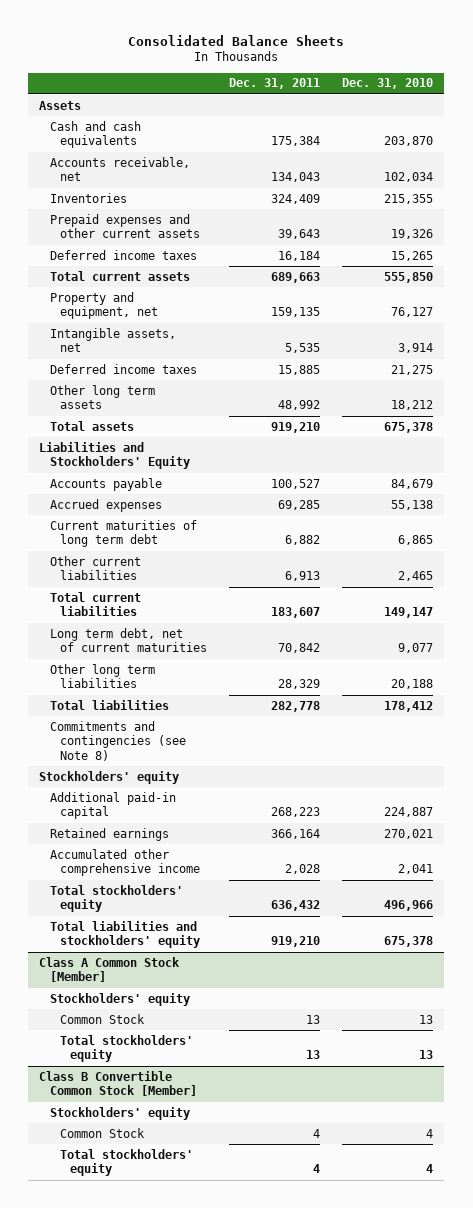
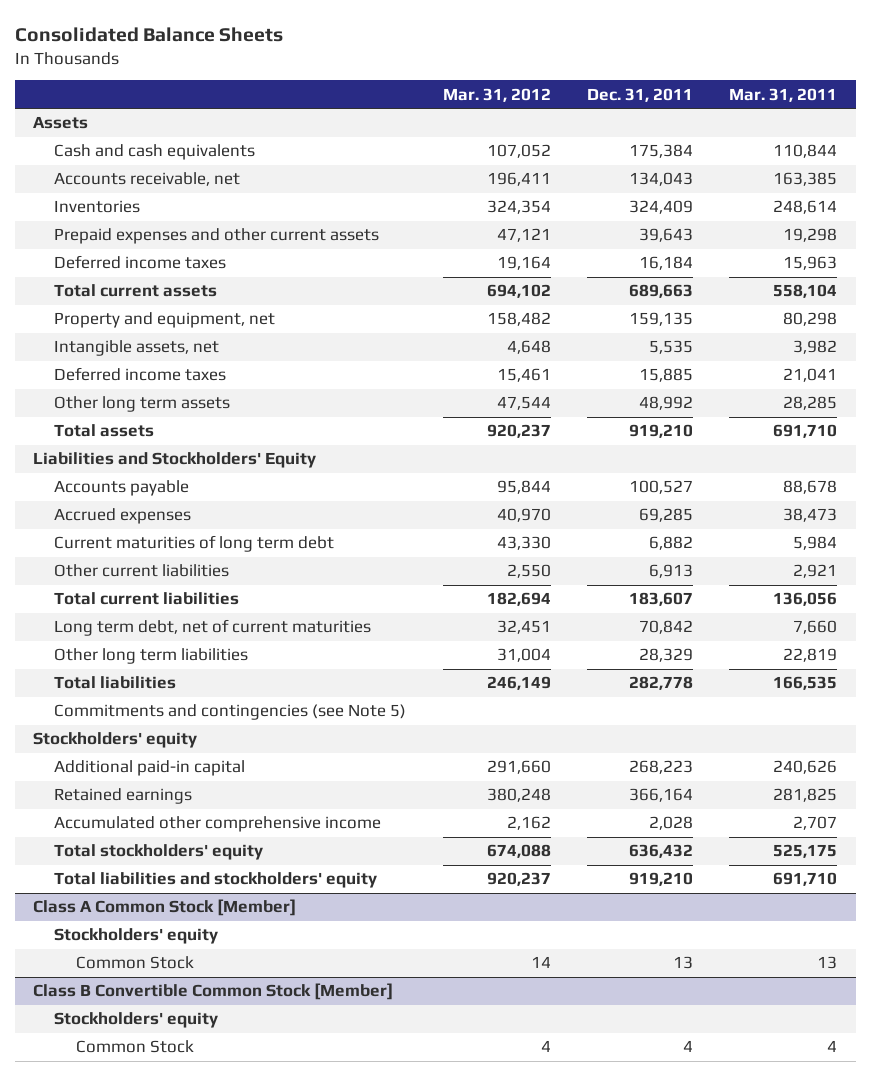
[342,78,434,90] Dec. 31, 2010 -> none
none -> [442,87,551,102] Mar. 31, 2012
none -> [729,87,838,102] Mar. 31, 2011
[49,720,186,762] Commitments and contingencies (see Note 8) -> [54,704,407,721] Commitments and contingencies (see Note 5)
[59,1034,193,1063] Total stockholders' equity -> none
[59,1148,193,1177] Total stockholders' equity -> none

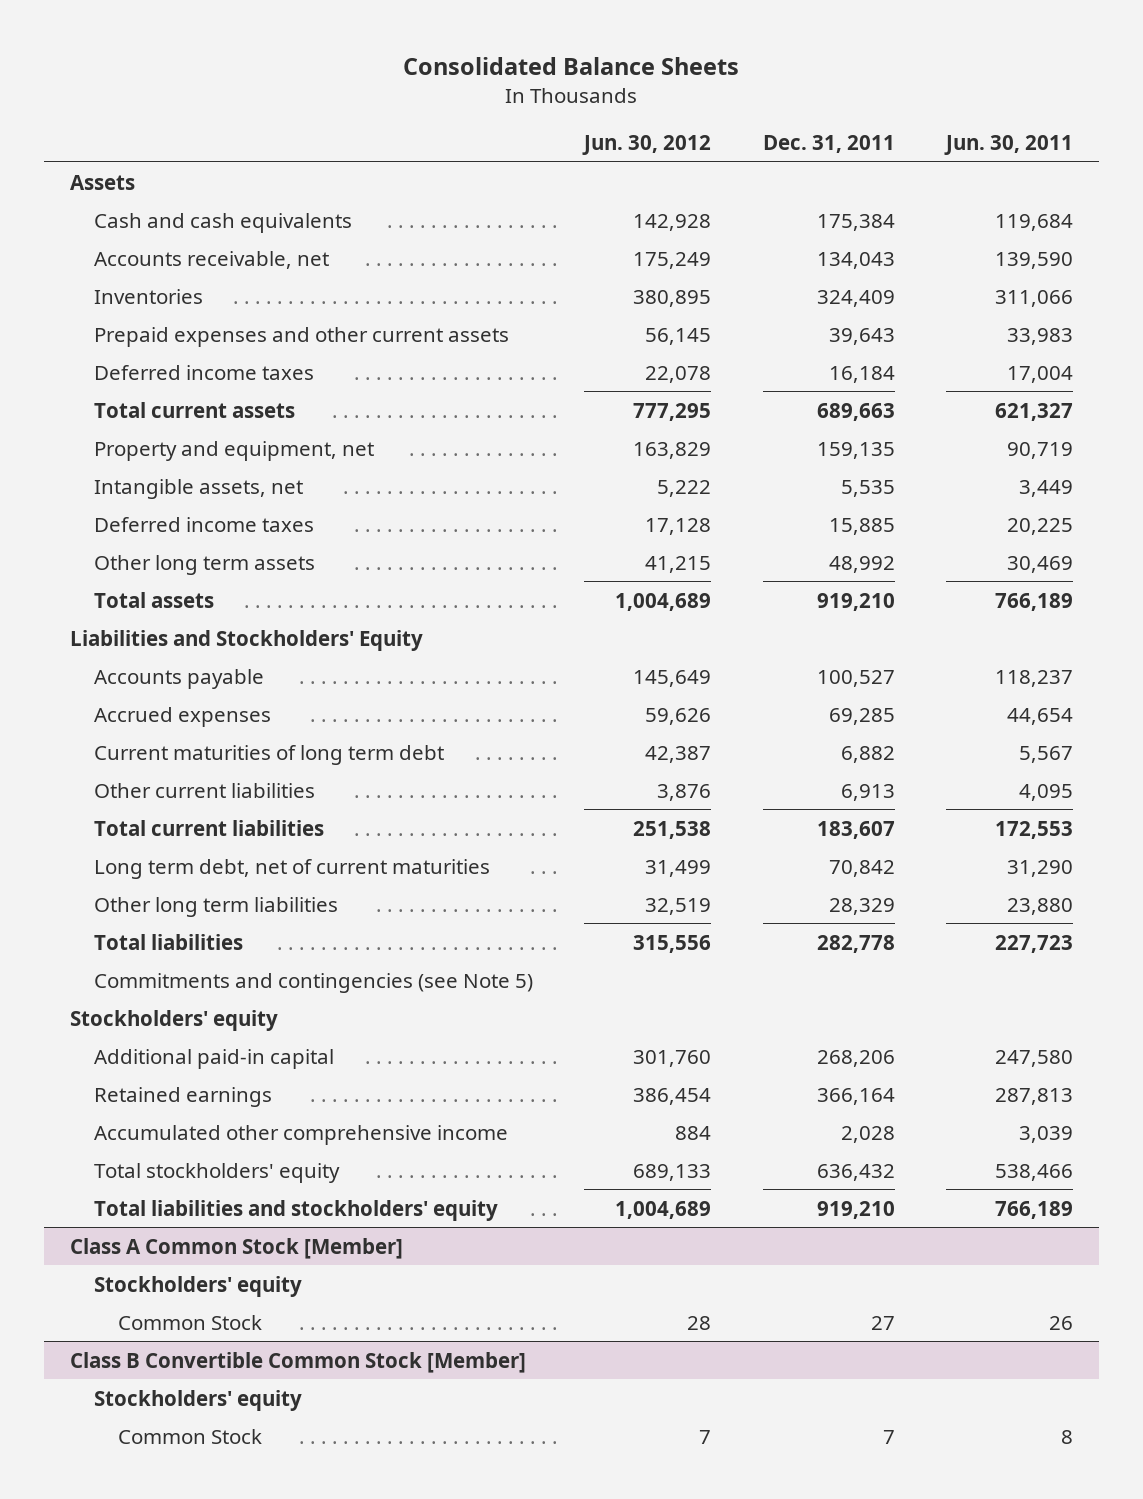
[442,87,551,102] Mar. 31, 2012 -> none
[729,87,838,102] Mar. 31, 2011 -> none
none -> [582,134,712,155] Jun. 30, 2012
none -> [944,134,1074,155] Jun. 30, 2011
[629,760,694,775] 268,223 -> [816,1049,895,1067] 268,206
[673,956,694,970] 13 -> [870,1315,895,1330] 27
[683,1040,694,1053] 4 -> [882,1429,895,1444] 7

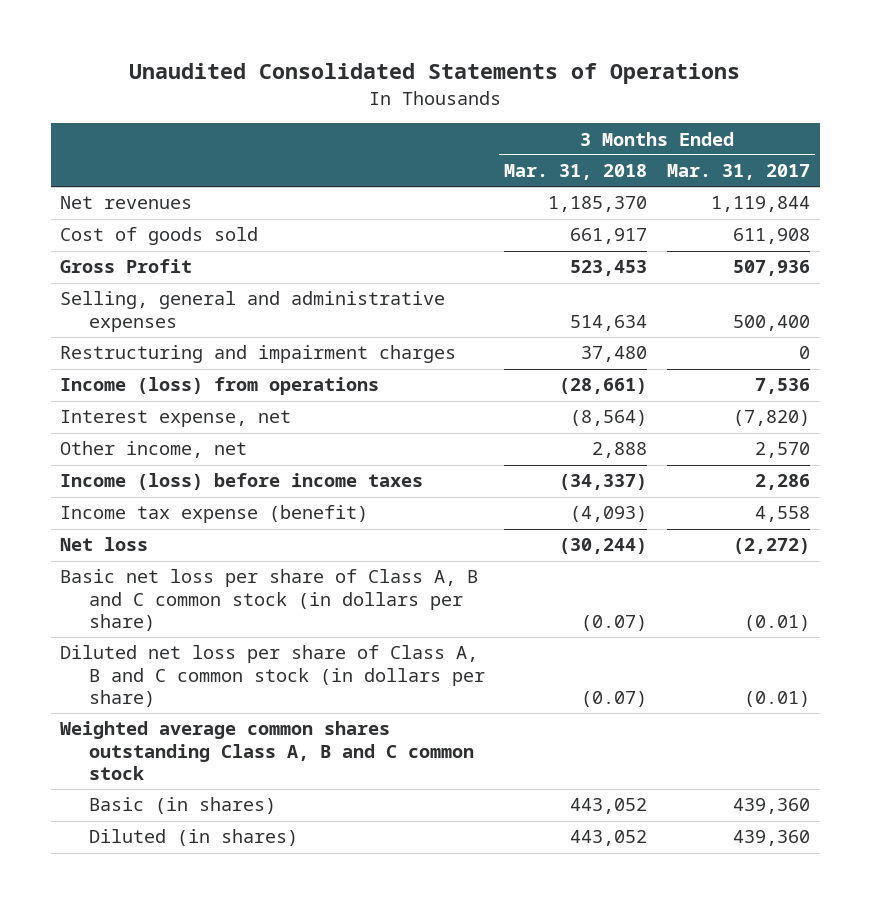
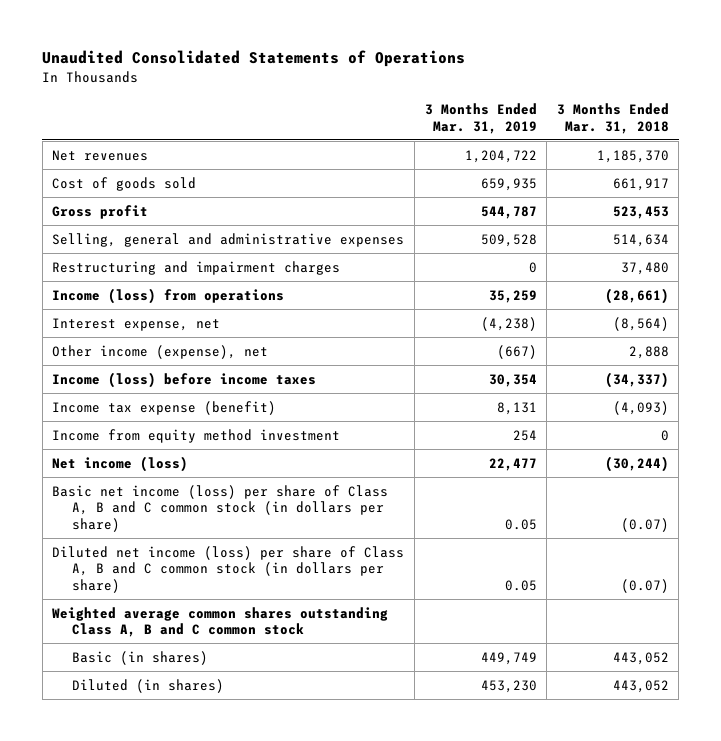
[666,164,810,181] Mar. 31, 2017 -> none
none -> [424,103,537,134] 3 Months Ended Mar. 31, 2019
[60,259,193,274] Gross Profit -> [52,204,149,219] Gross profit
[60,441,248,459] Other income, net -> [52,344,269,359] Other income (expense), net
none -> [52,428,341,443] Income from equity method investment
[60,537,149,552] Net loss -> [52,455,189,472] Net income (loss)
[60,569,479,632] Basic net loss per share of Class A, B and C common stock (in dollars per share) -> [52,484,389,533] Basic net income (loss) per share of Class A, B and C common stock (in dollars per share)
[60,645,485,708] Diluted net loss per share of Class A, B and C common stock (in dollars per share) -> [52,545,405,594] Diluted net income (loss) per share of Class A, B and C common stock (in dollars per share)

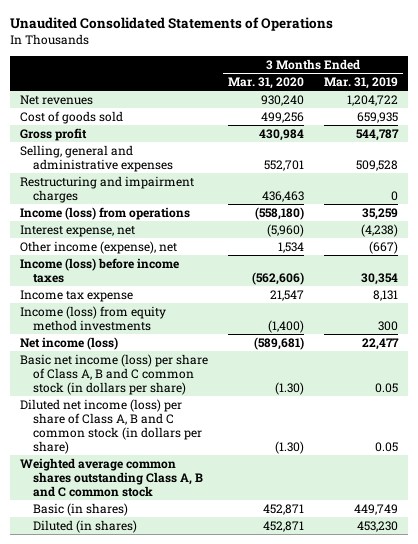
[556,103,669,134] 3 Months Ended Mar. 31, 2018 -> none
none -> [227,76,304,89] Mar. 31, 2020
[52,400,277,415] Income tax expense (benefit) -> [19,289,133,302] Income tax expense
[52,428,341,443] Income from equity method investment -> [19,305,166,331] Income (loss) from equity method investments
[512,429,537,441] 254 -> [378,320,399,331] 300

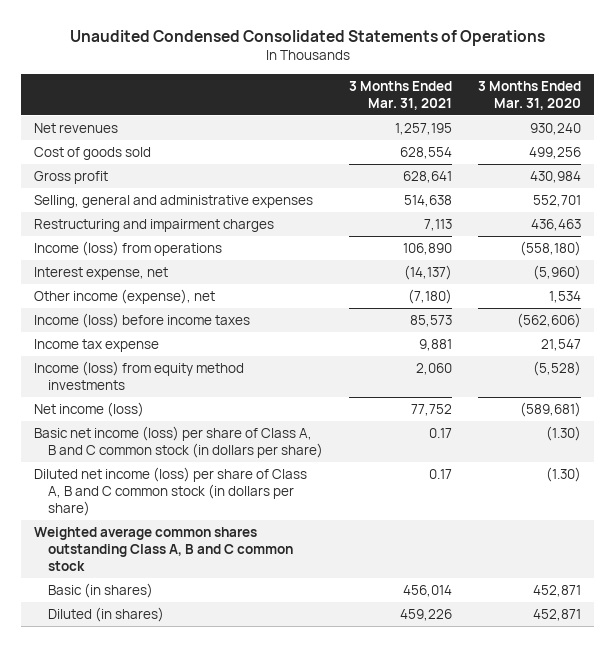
[9,17,333,32] Unaudited Consolidated Statements of Operations -> [69,29,545,46] Unaudited Condensed Consolidated Statements of Operations
[324,76,399,89] Mar. 31, 2019 -> none
none -> [349,80,453,110] 3 Months Ended Mar. 31, 2021
[267,319,304,333] (1,400) -> [533,360,582,376] (5,528)

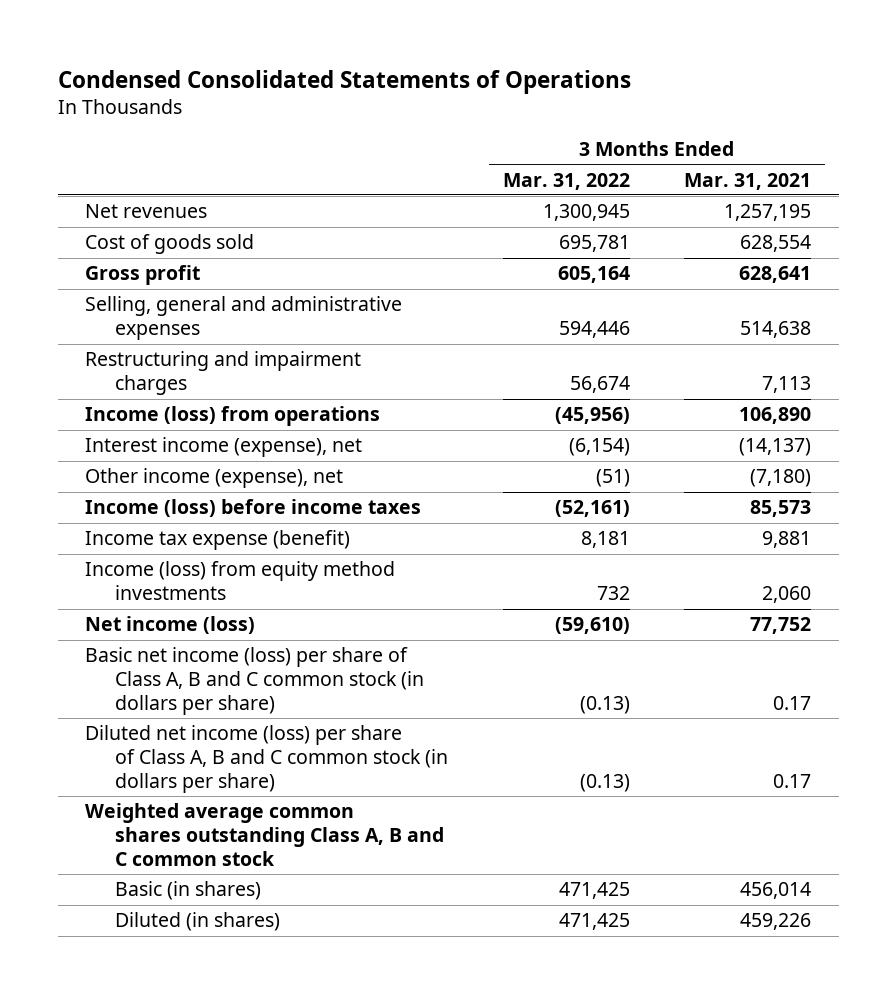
[69,29,545,46] Unaudited Condensed Consolidated Statements of Operations -> [57,69,631,94] Condensed Consolidated Statements of Operations
[478,80,582,110] 3 Months Ended Mar. 31, 2020 -> none
none -> [502,172,630,190] Mar. 31, 2022
[33,266,168,280] Interest expense, net -> [84,437,362,458] Interest income (expense), net
[33,338,159,352] Income tax expense -> [84,530,350,551] Income tax expense (benefit)

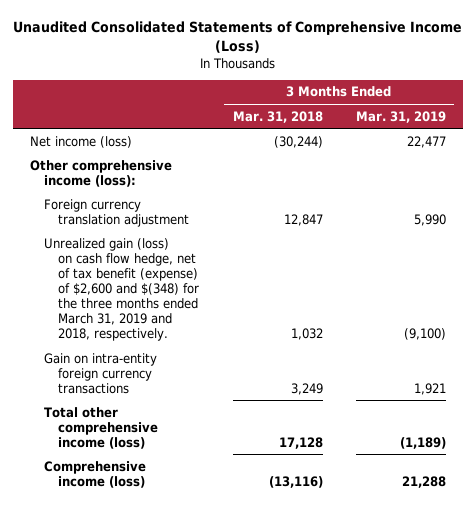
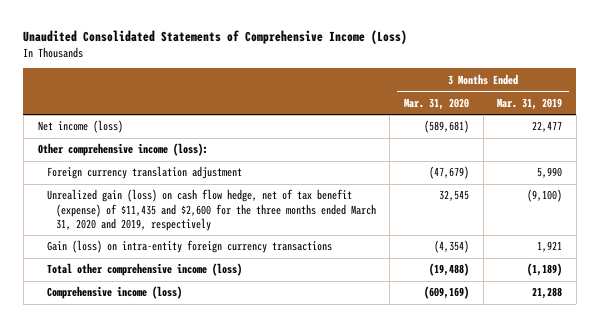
[232,110,323,123] Mar. 31, 2018 -> none
none -> [403,97,469,110] Mar. 31, 2020
[43,237,200,341] Unrealized gain (loss) on cash flow hedge, net of tax benefit (expense) of $2,600 and $(348) for the three months ended March 31, 2019 and 2018, respectively. -> [46,189,376,231] Unrealized gain (loss) on cash flow hedge, net of tax benefit (expense) of $11,435 and $2,600 for the three months ended March 31, 2020 and 2019, respectively
[43,352,157,394] Gain on intra-entity foreign currency transactions -> [46,240,332,254] Gain (loss) on intra-entity foreign currency transactions

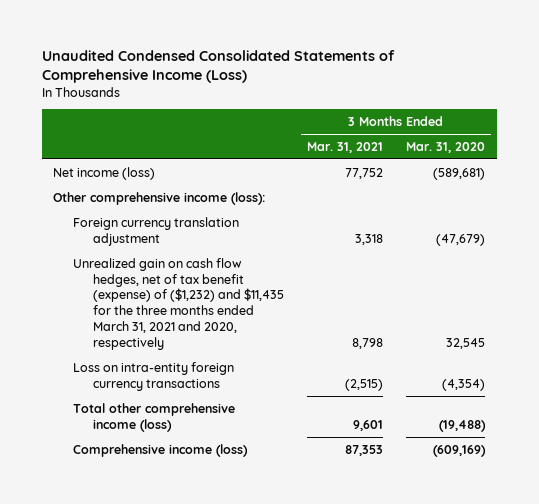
[23,30,408,45] Unaudited Consolidated Statements of Comprehensive Income (Loss) -> [41,49,395,84] Unaudited Condensed Consolidated Statements of Comprehensive Income (Loss)
[497,97,563,110] Mar. 31, 2019 -> none
none -> [307,141,384,153] Mar. 31, 2021
[46,189,376,231] Unrealized gain (loss) on cash flow hedge, net of tax benefit (expense) of $11,435 and $2,600 for the three months ended March 31, 2020 and 2019, respectively -> [72,257,284,350] Unrealized gain on cash flow hedges, net of tax benefit (expense) of ($1,232) and $11,435 for the three months ended March 31, 2021 and 2020, respectively
[46,240,332,254] Gain (loss) on intra-entity foreign currency transactions -> [72,361,234,391] Loss on intra-entity foreign currency transactions

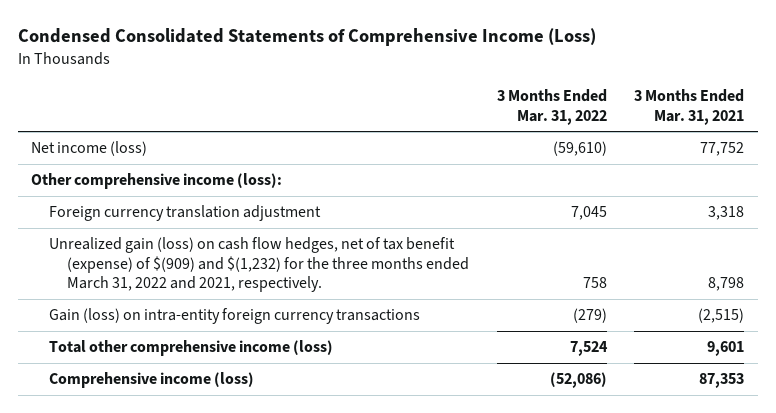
[41,49,395,84] Unaudited Condensed Consolidated Statements of Comprehensive Income (Loss) -> [17,28,596,47] Condensed Consolidated Statements of Comprehensive Income (Loss)
[406,141,486,153] Mar. 31, 2020 -> none
none -> [496,89,607,125] 3 Months Ended Mar. 31, 2022
[72,257,284,350] Unrealized gain on cash flow hedges, net of tax benefit (expense) of ($1,232) and $11,435 for the three months ended March 31, 2021 and 2020, respectively -> [49,237,470,293] Unrealized gain (loss) on cash flow hedges, net of tax benefit (expense) of $(909) and $(1,232) for the three months ended March 31, 2022 and 2021, respectively.
[72,361,234,391] Loss on intra-entity foreign currency transactions -> [49,308,421,325] Gain (loss) on intra-entity foreign currency transactions

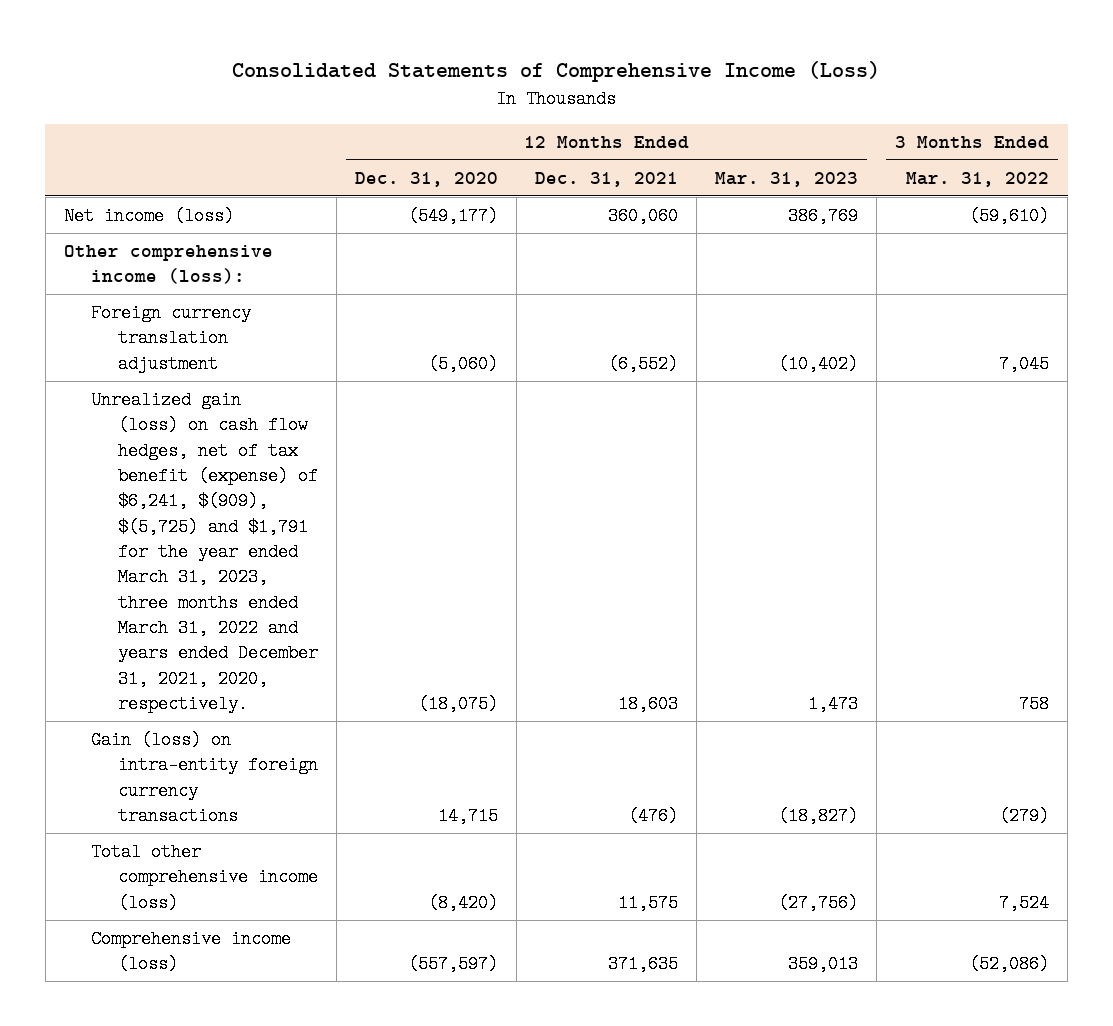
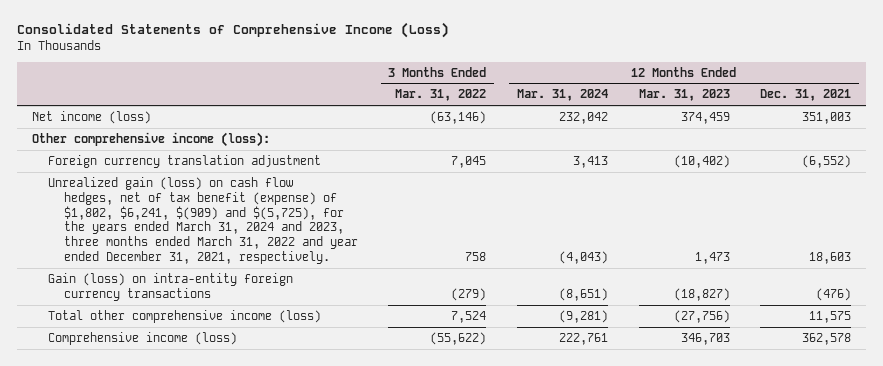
[355,171,499,187] Dec. 31, 2020 -> none
none -> [516,89,608,102] Mar. 31, 2024
[608,207,679,226] 360,060 -> [802,111,852,124] 351,003
[788,207,859,226] 386,769 -> [680,111,730,124] 374,459
[969,207,1050,226] (59,610) -> [430,110,487,124] (63,146)
[91,391,319,714] Unrealized gain (loss) on cash flow hedges, net of tax benefit (expense) of $6,241, $(909), $(5,725) and $1,791 for the year ended March 31, 2023, three months ended March 31, 2022 and years ended December 31, 2021, 2020, respectively. -> [47,176,358,264] Unrealized gain (loss) on cash flow hedges, net of tax benefit (expense) of $1,802, $6,241, $(909) and $(5,725), for the years ended March 31, 2024 and 2023, three months ended March 31, 2022 and year ended December 31, 2021, respectively.
[608,955,679,974] 371,635 -> [802,332,852,345] 362,578
[788,955,859,974] 359,013 -> [680,332,730,345] 346,703
[969,955,1050,974] (52,086) -> [430,331,487,345] (55,622)

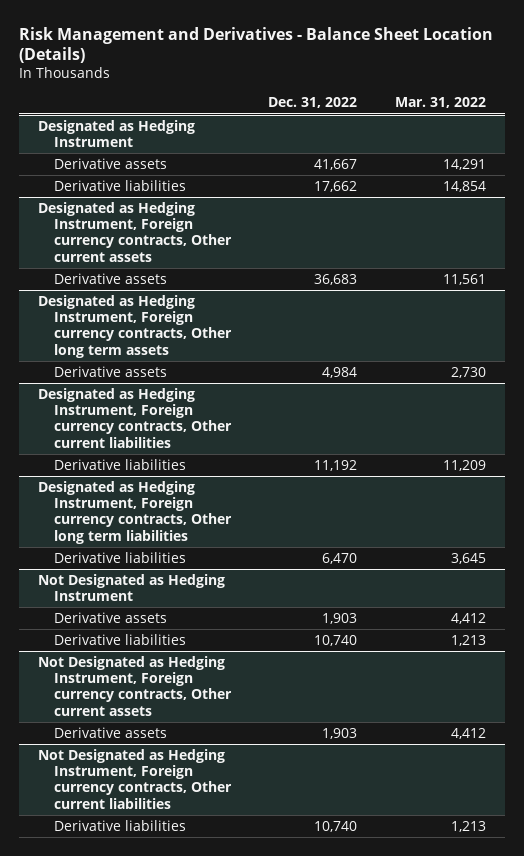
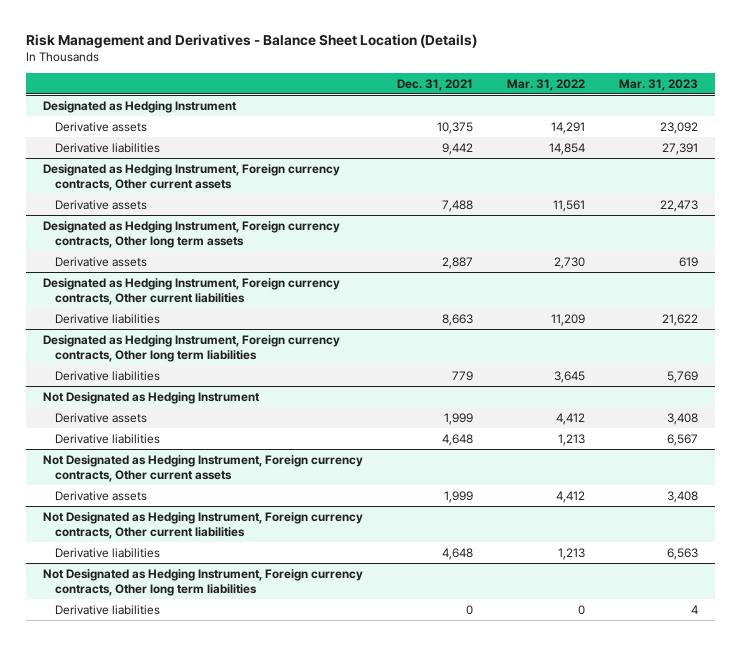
[268,97,358,109] Dec. 31, 2022 -> none
none -> [396,78,473,91] Dec. 31, 2021
none -> [618,78,698,91] Mar. 31, 2023
none -> [42,568,363,597] Not Designated as Hedging Instrument, Foreign currency contracts, Other long term liabilities
none -> [54,604,160,615] Derivative liabilities

